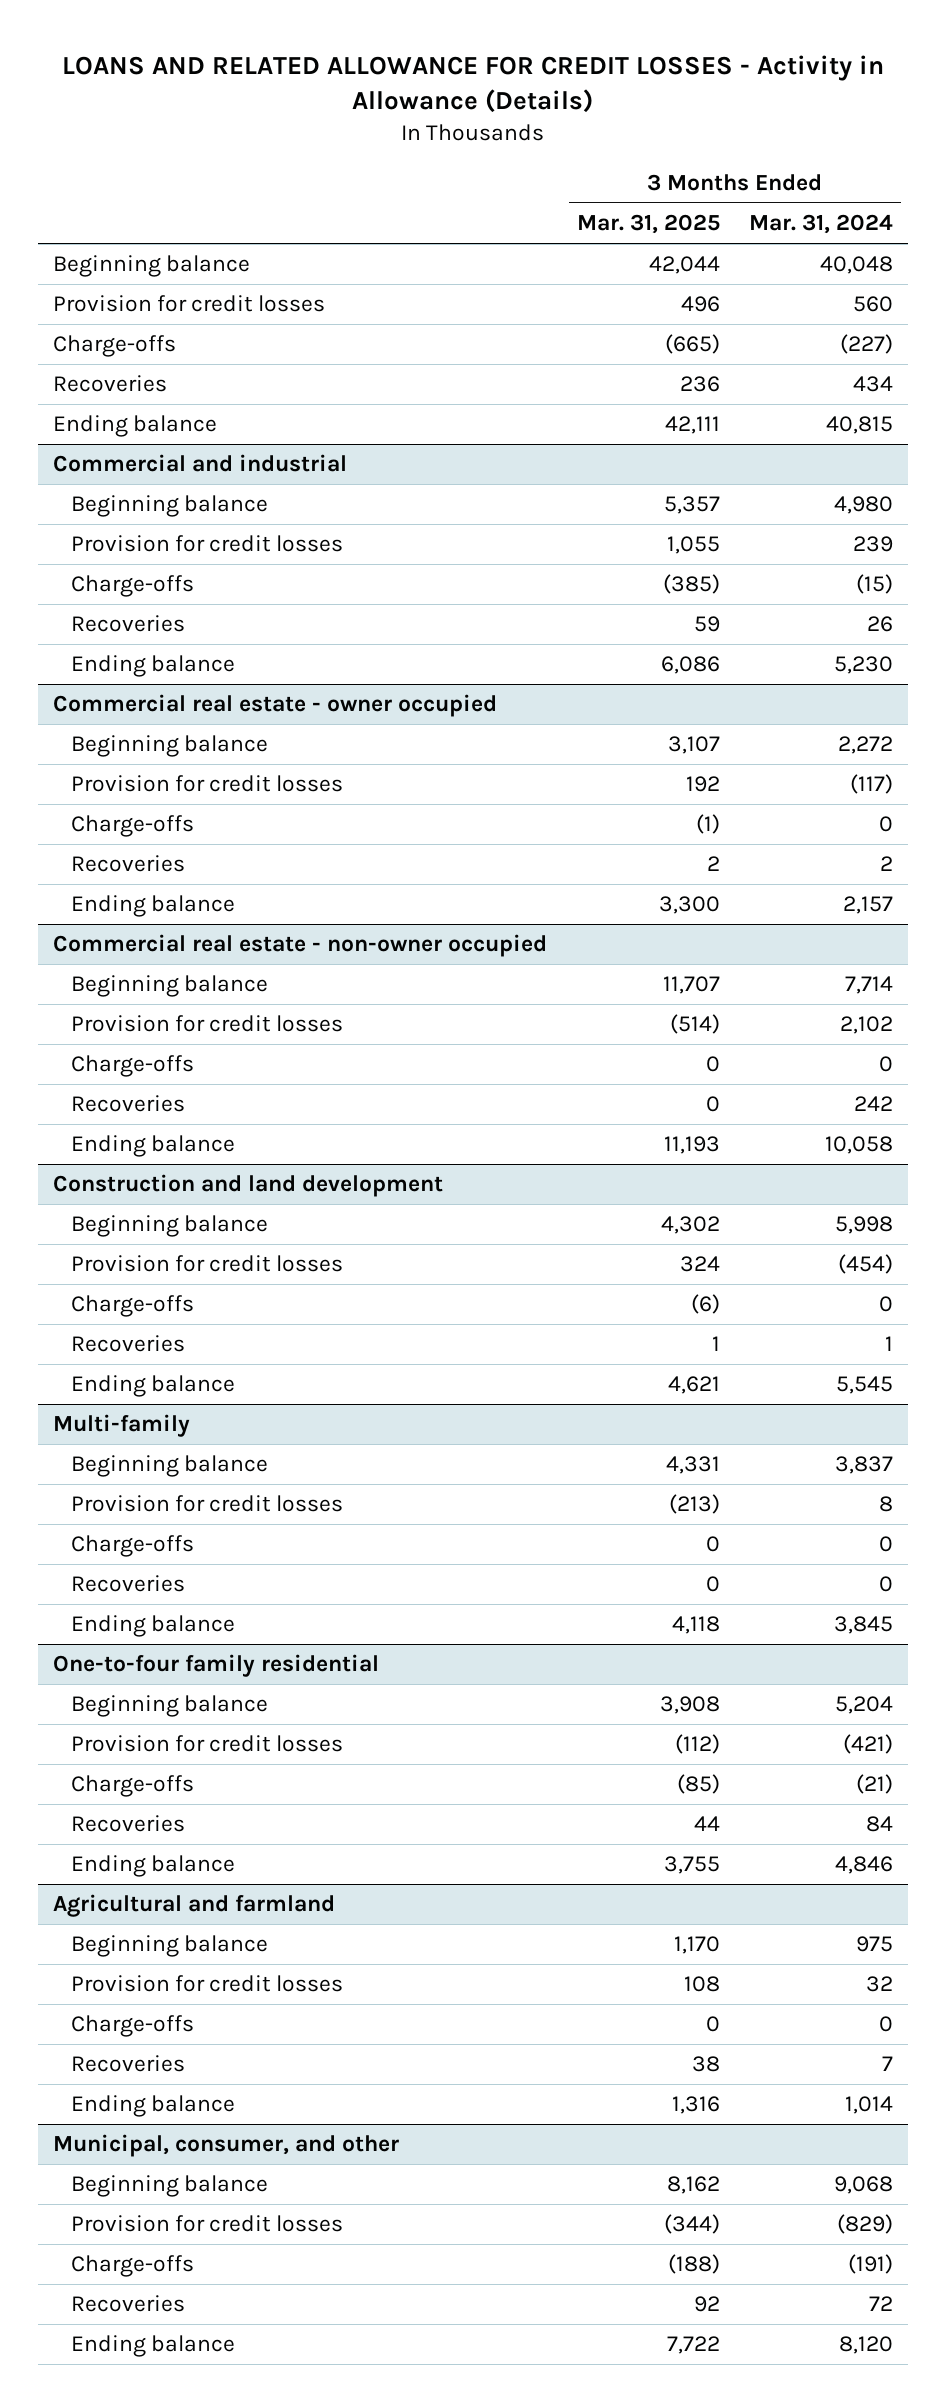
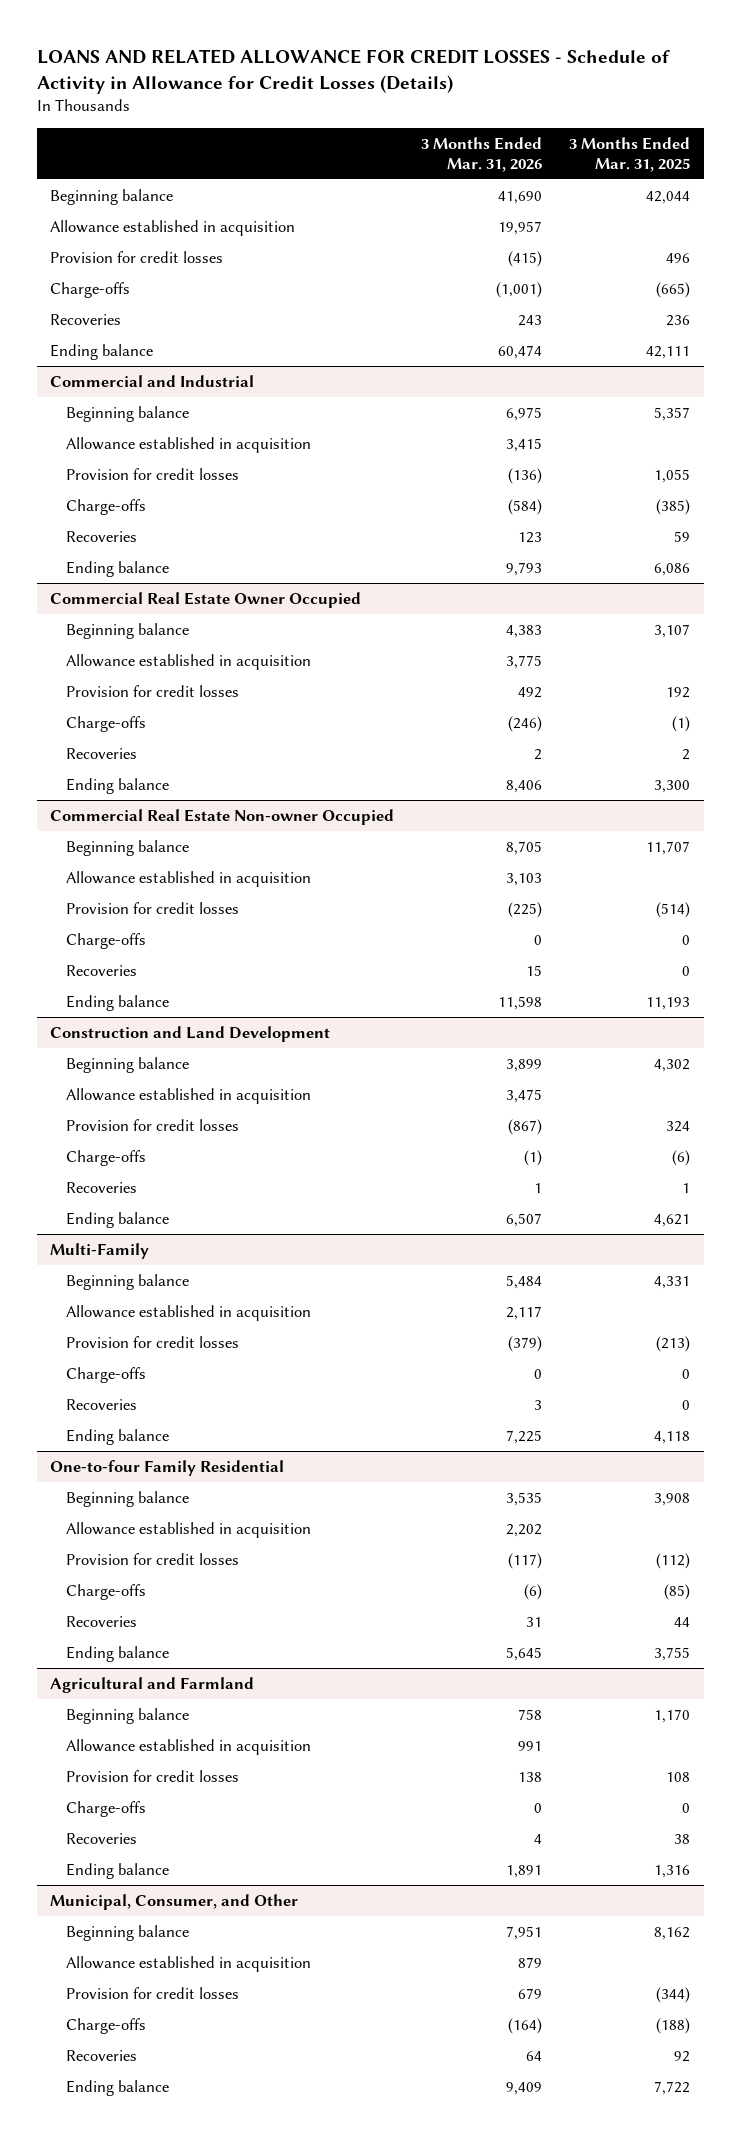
[62,54,885,114] LOANS AND RELATED ALLOWANCE FOR CREDIT LOSSES - Activity in Allowance (Details) -> [36,48,670,94] LOANS AND RELATED ALLOWANCE FOR CREDIT LOSSES - Schedule of Activity in Allowance for Credit Losses (Details)
[749,214,894,235] Mar. 31, 2024 -> none
none -> [421,136,543,172] 3 Months Ended Mar. 31, 2026
none -> [50,219,296,236] Allowance established in acquisition
[53,454,348,473] Commercial and industrial -> [50,374,255,387] Commercial and Industrial
none -> [66,436,312,453] Allowance established in acquisition
[53,694,498,718] Commercial real estate - owner occupied -> [50,591,362,608] Commercial Real Estate Owner Occupied
none -> [66,653,312,670] Allowance established in acquisition
[53,934,548,958] Commercial real estate - non-owner occupied -> [50,808,395,825] Commercial Real Estate Non-owner Occupied
none -> [66,870,312,887] Allowance established in acquisition
[53,1174,444,1198] Construction and land development -> [50,1025,331,1042] Construction and Land Development
none -> [66,1087,312,1104] Allowance established in acquisition
[53,1414,191,1438] Multi-family -> [50,1242,150,1259] Multi-Family
none -> [66,1304,312,1321] Allowance established in acquisition
[53,1654,380,1678] One-to-four family residential -> [50,1459,285,1476] One-to-four Family Residential
none -> [66,1521,312,1538] Allowance established in acquisition
[53,1894,336,1918] Agricultural and farmland -> [50,1676,255,1693] Agricultural and Farmland
none -> [66,1738,312,1755] Allowance established in acquisition
[53,2134,400,2158] Municipal, consumer, and other -> [50,1893,299,1910] Municipal, Consumer, and Other
none -> [66,1955,312,1972] Allowance established in acquisition

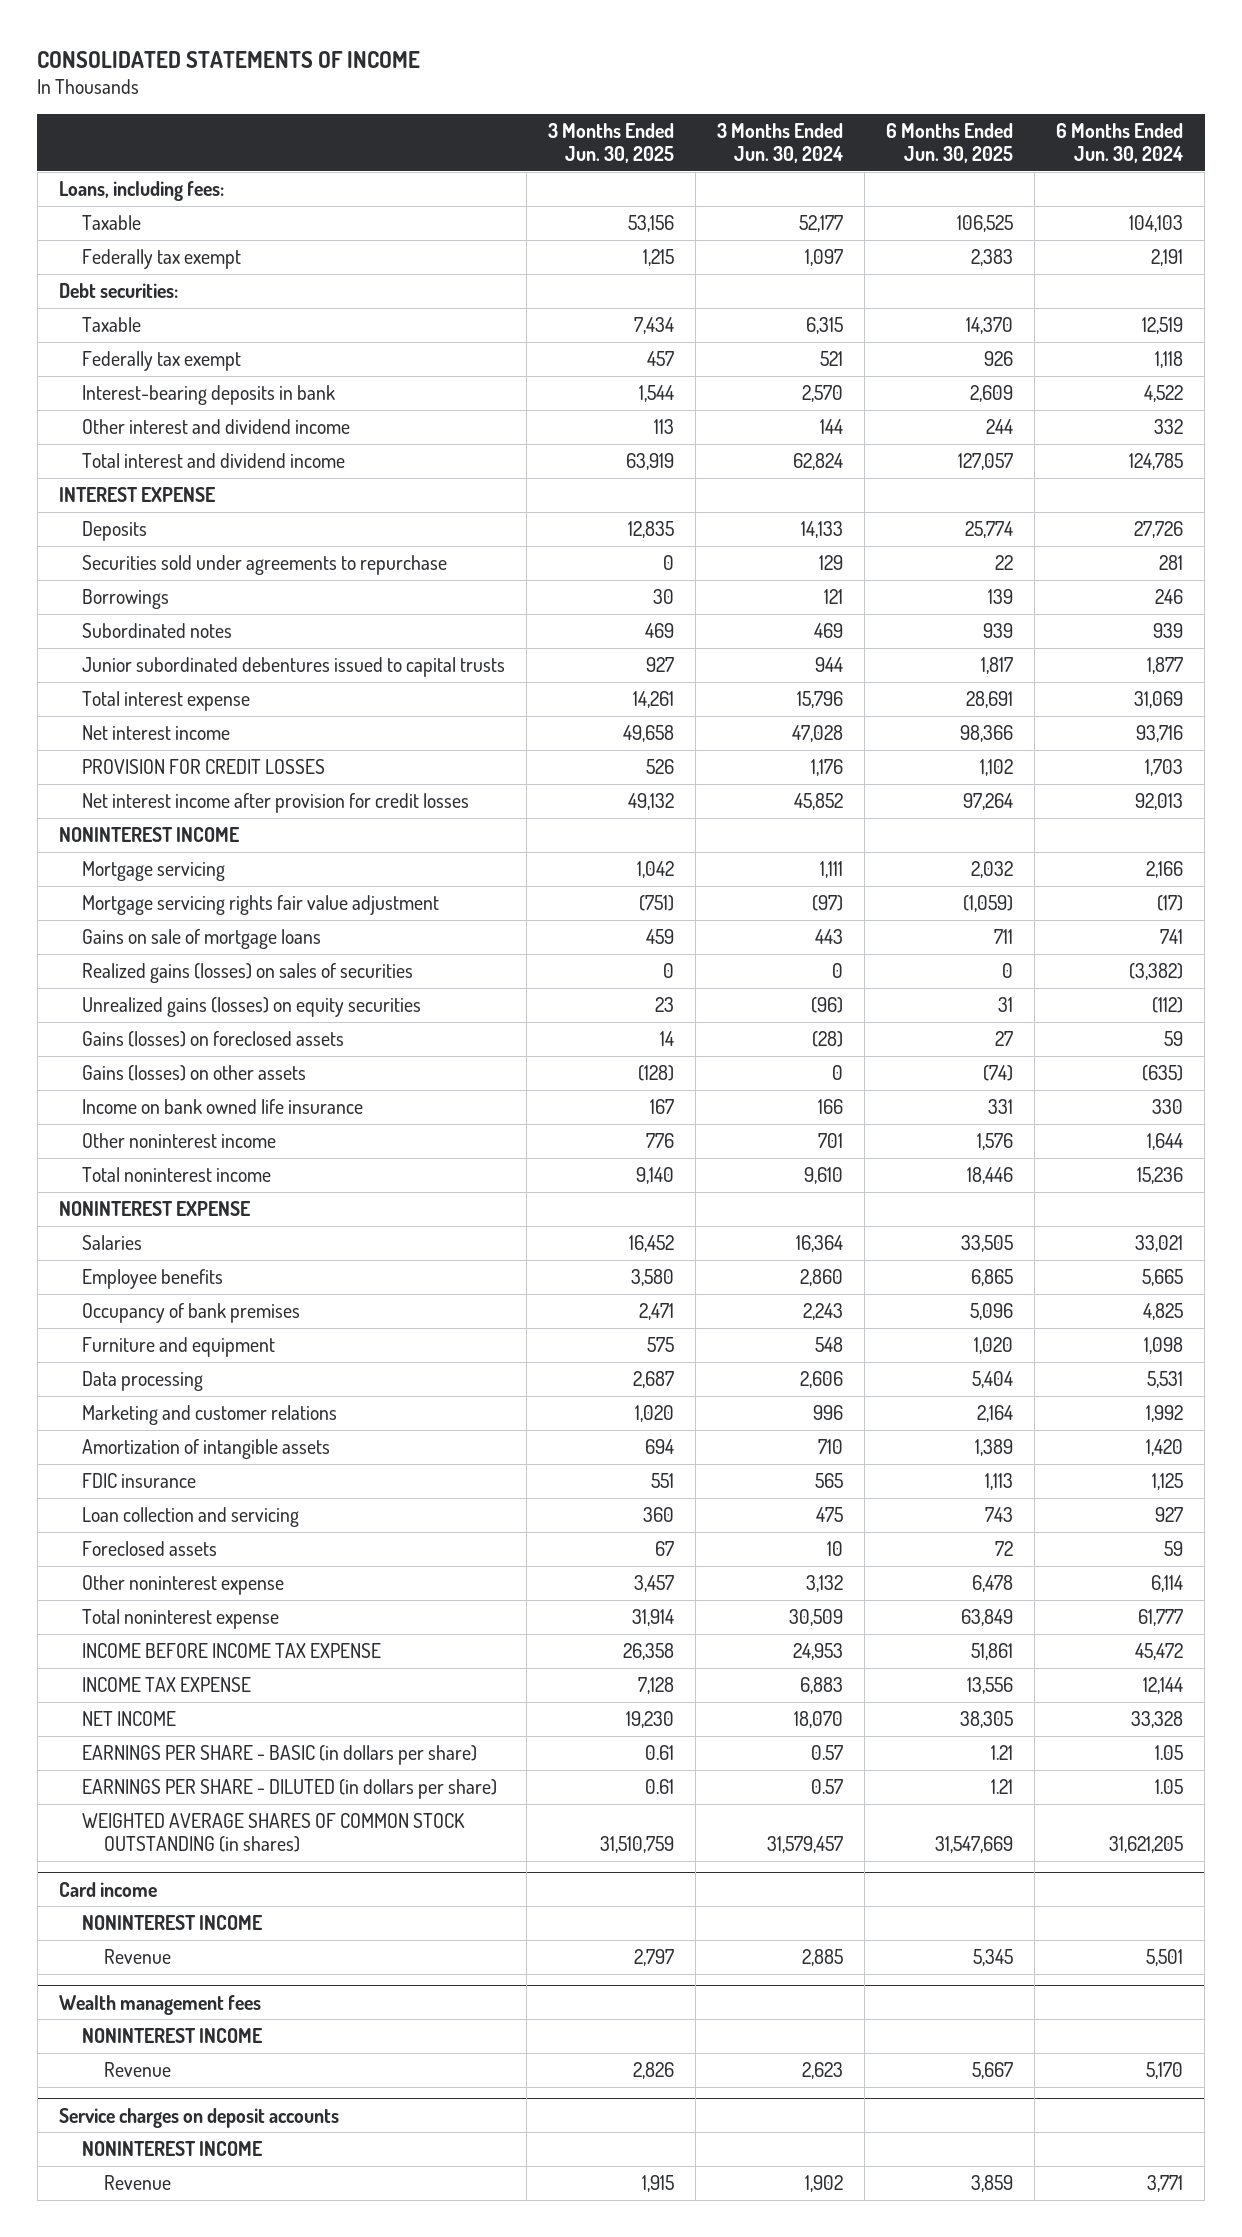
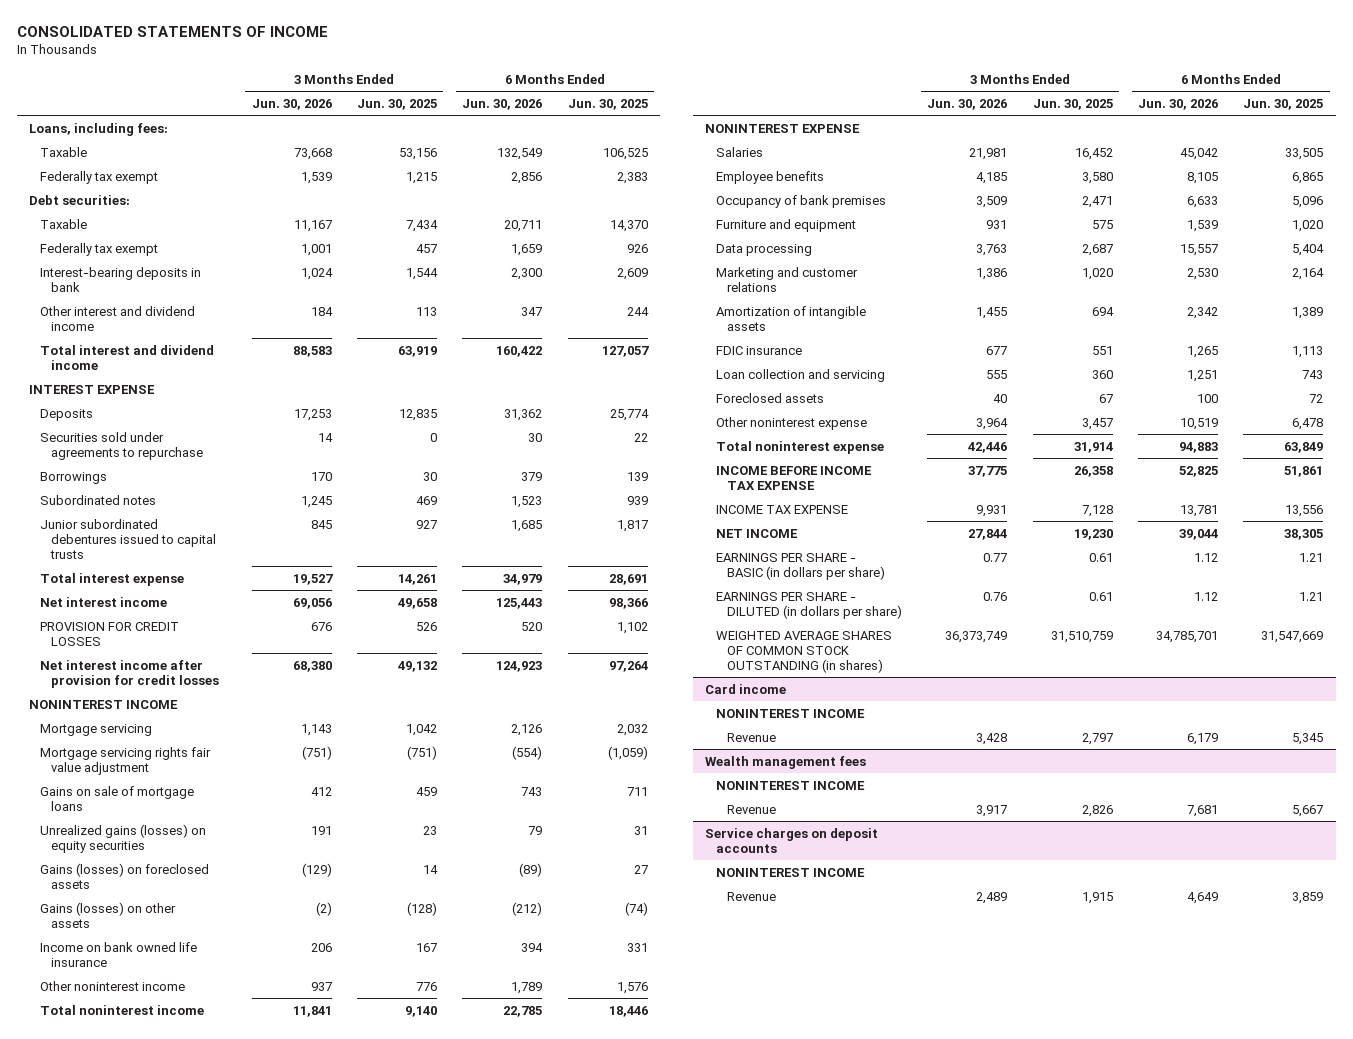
[716,122,843,164] 3 Months Ended Jun. 30, 2024 -> none
[1056,122,1184,164] 6 Months Ended Jun. 30, 2024 -> none
none -> [251,98,332,110] Jun. 30, 2026
none -> [462,98,543,110] Jun. 30, 2026
[81,962,413,983] Realized gains (losses) on sales of securities -> none

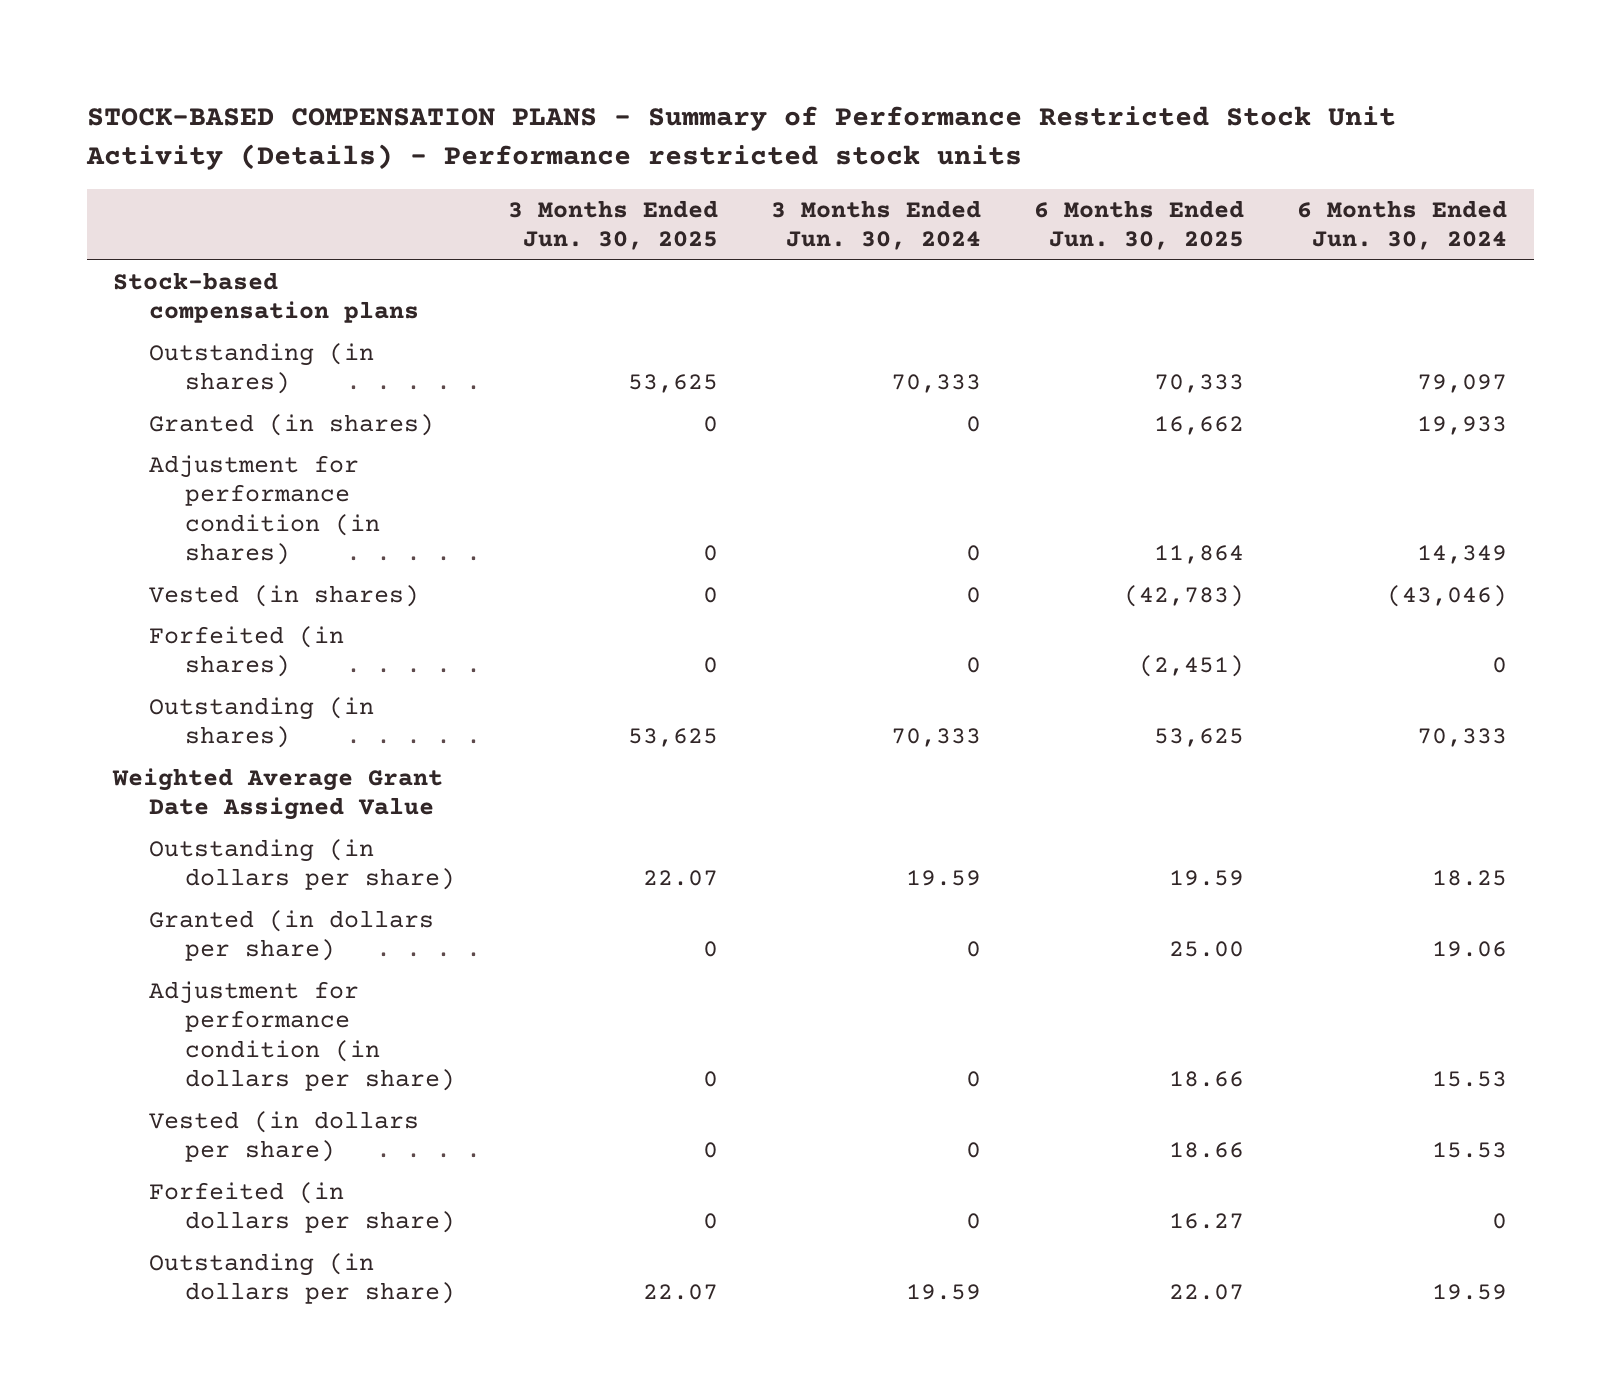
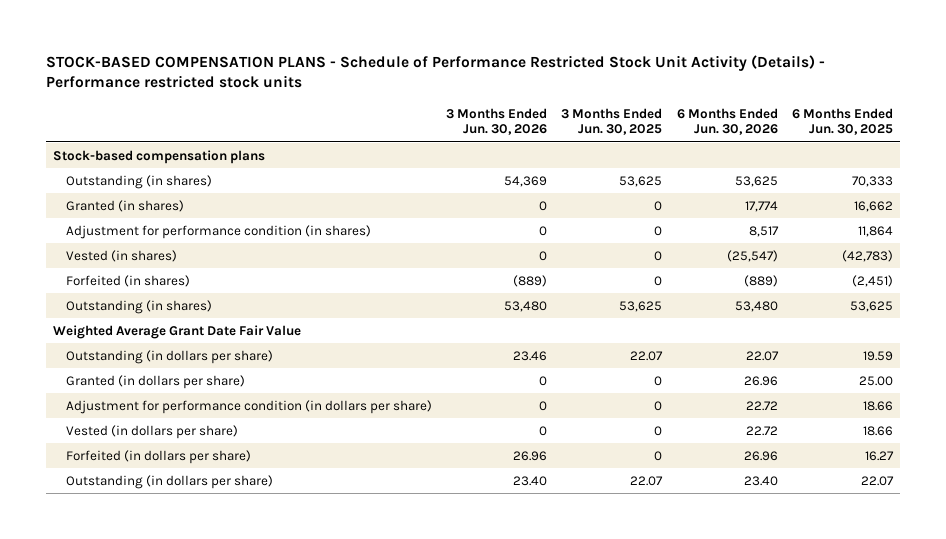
[85,106,1396,171] STOCK-BASED COMPENSATION PLANS - Summary of Performance Restricted Stock Unit Activity (Details) - Performance restricted stock units -> [46,54,826,89] STOCK-BASED COMPENSATION PLANS - Schedule of Performance Restricted Stock Unit Activity (Details) - Performance restricted stock units
[771,200,982,251] 3 Months Ended Jun. 30, 2024 -> none
[1297,200,1508,251] 6 Months Ended Jun. 30, 2024 -> none
none -> [445,107,547,136] 3 Months Ended Jun. 30, 2026
none -> [676,107,778,136] 6 Months Ended Jun. 30, 2026
[112,767,444,821] Weighted Average Grant Date Assigned Value -> [53,324,302,339] Weighted Average Grant Date Fair Value

